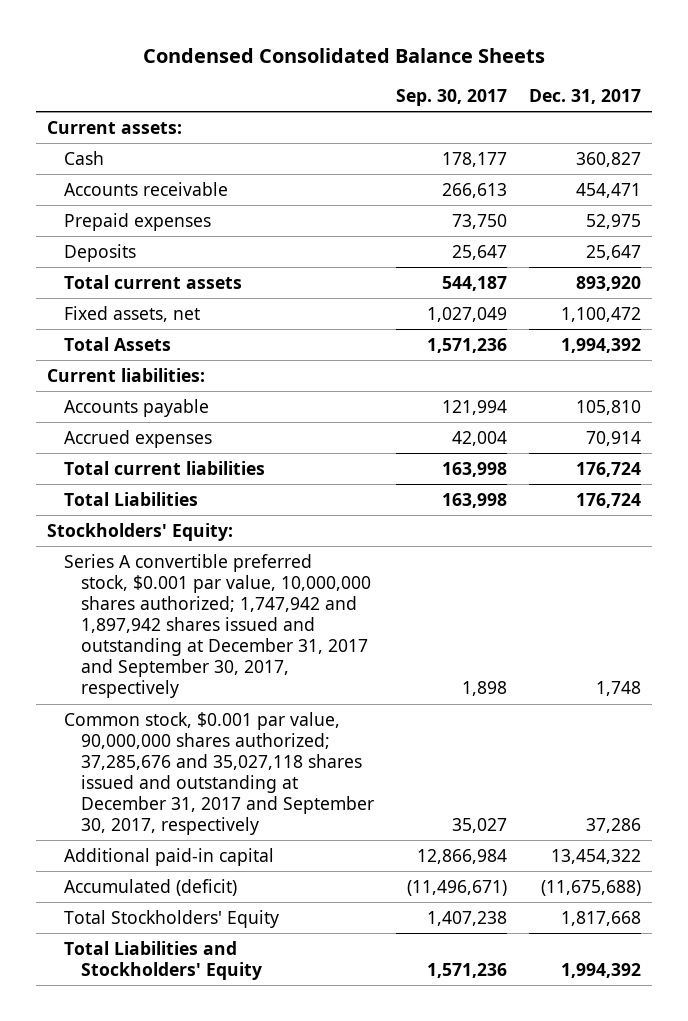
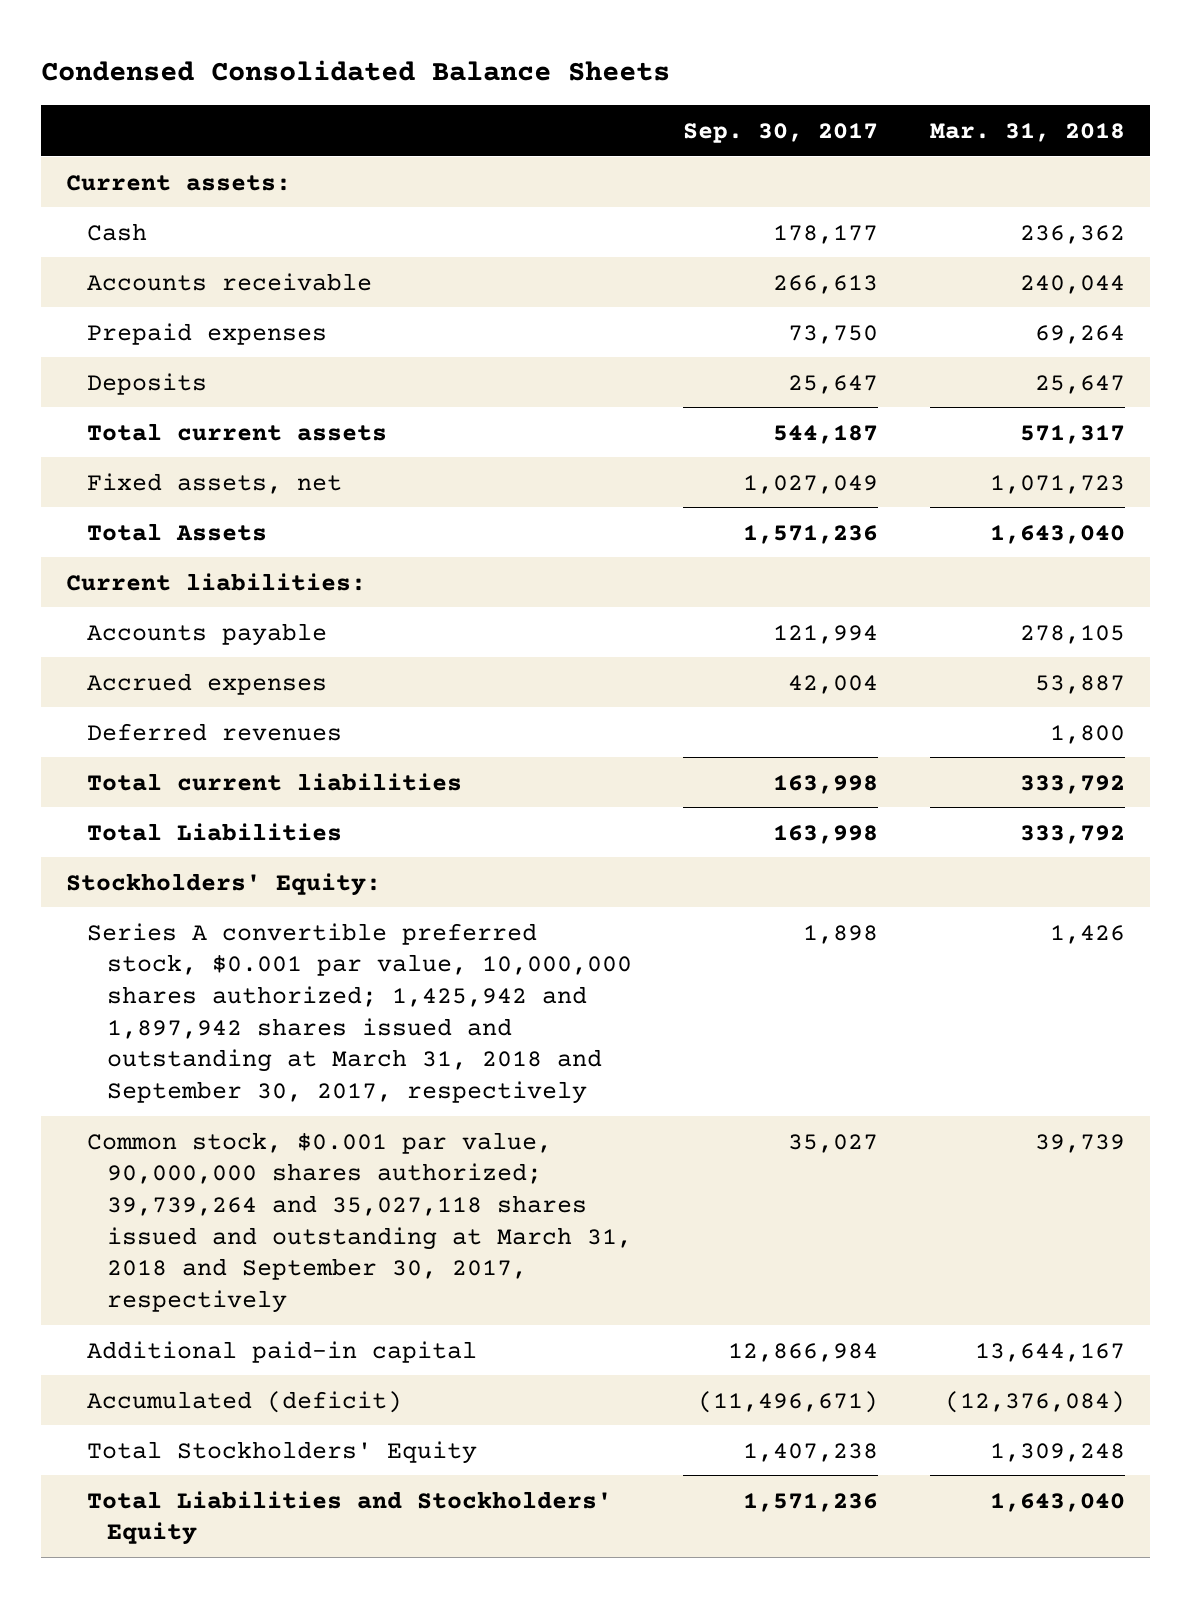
[529,88,642,104] Dec. 31, 2017 -> none
none -> [929,122,1125,142] Mar. 31, 2018
none -> [86,722,342,741] Deferred revenues
[64,553,372,699] Series A convertible preferred stock, $0.001 par value, 10,000,000 shares authorized; 1,747,942 and 1,897,942 shares issued and outstanding at December 31, 2017 and September 30, 2017, respectively -> [86,922,633,1104] Series A convertible preferred stock, $0.001 par value, 10,000,000 shares authorized; 1,425,942 and 1,897,942 shares issued and outstanding at March 31, 2018 and September 30, 2017, respectively
[64,711,375,836] Common stock, $0.001 par value, 90,000,000 shares authorized; 37,285,676 and 35,027,118 shares issued and outstanding at December 31, 2017 and September 30, 2017, respectively -> [86,1131,633,1313] Common stock, $0.001 par value, 90,000,000 shares authorized; 39,739,264 and 35,027,118 shares issued and outstanding at March 31, 2018 and September 30, 2017, respectively

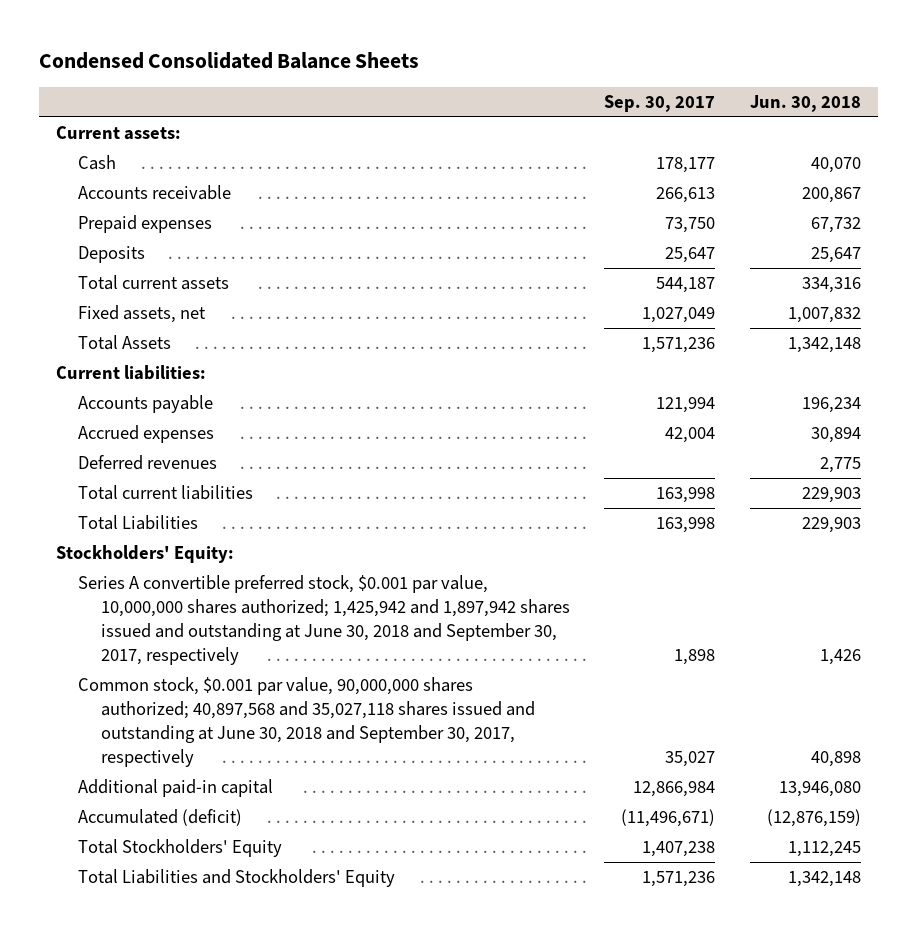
[929,122,1125,142] Mar. 31, 2018 -> none
none -> [749,94,861,112] Jun. 30, 2018
[86,922,633,1104] Series A convertible preferred stock, $0.001 par value, 10,000,000 shares authorized; 1,425,942 and 1,897,942 shares issued and outstanding at March 31, 2018 and September 30, 2017, respectively -> [78,575,570,665] Series A convertible preferred stock, $0.001 par value, 10,000,000 shares authorized; 1,425,942 and 1,897,942 shares issued and outstanding at June 30, 2018 and September 30, 2017, respectively
[86,1131,633,1313] Common stock, $0.001 par value, 90,000,000 shares authorized; 39,739,264 and 35,027,118 shares issued and outstanding at March 31, 2018 and September 30, 2017, respectively -> [78,677,535,767] Common stock, $0.001 par value, 90,000,000 shares authorized; 40,897,568 and 35,027,118 shares issued and outstanding at June 30, 2018 and September 30, 2017, respectively

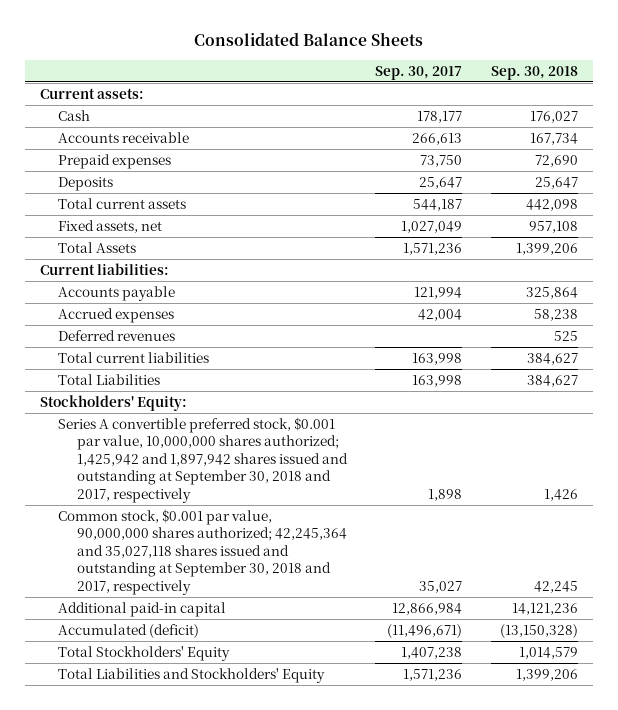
[38,51,419,69] Condensed Consolidated Balance Sheets -> [193,32,423,47] Consolidated Balance Sheets
[749,94,861,112] Jun. 30, 2018 -> none
none -> [491,65,579,80] Sep. 30, 2018
[78,575,570,665] Series A convertible preferred stock, $0.001 par value, 10,000,000 shares authorized; 1,425,942 and 1,897,942 shares issued and outstanding at June 30, 2018 and September 30, 2017, respectively -> [58,417,348,503] Series A convertible preferred stock, $0.001 par value, 10,000,000 shares authorized; 1,425,942 and 1,897,942 shares issued and outstanding at September 30, 2018 and 2017, respectively
[78,677,535,767] Common stock, $0.001 par value, 90,000,000 shares authorized; 40,897,568 and 35,027,118 shares issued and outstanding at June 30, 2018 and September 30, 2017, respectively -> [58,509,347,595] Common stock, $0.001 par value, 90,000,000 shares authorized; 42,245,364 and 35,027,118 shares issued and outstanding at September 30, 2018 and 2017, respectively

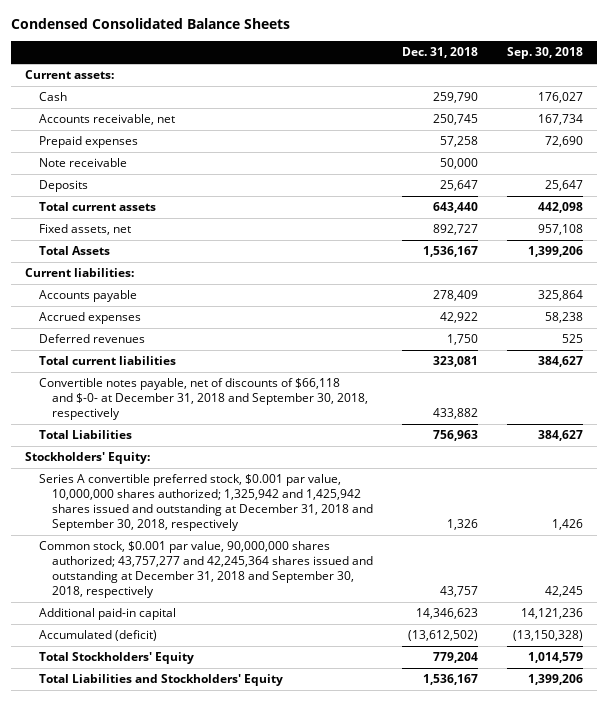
[193,32,423,47] Consolidated Balance Sheets -> [10,17,290,29] Condensed Consolidated Balance Sheets
[375,65,463,80] Sep. 30, 2017 -> none
none -> [401,47,478,59] Dec. 31, 2018
[58,132,190,144] Accounts receivable -> [38,114,175,126] Accounts receivable, net
none -> [38,158,127,168] Note receivable
none -> [38,378,369,420] Convertible notes payable, net of discounts of $66,118 and $-0- at December 31, 2018 and September 30, 2018, respectively
[58,417,348,503] Series A convertible preferred stock, $0.001 par value, 10,000,000 shares authorized; 1,425,942 and 1,897,942 shares issued and outstanding at September 30, 2018 and 2017, respectively -> [38,474,374,531] Series A convertible preferred stock, $0.001 par value, 10,000,000 shares authorized; 1,325,942 and 1,425,942 shares issued and outstanding at December 31, 2018 and September 30, 2018, respectively
[58,509,347,595] Common stock, $0.001 par value, 90,000,000 shares authorized; 42,245,364 and 35,027,118 shares issued and outstanding at September 30, 2018 and 2017, respectively -> [38,541,374,598] Common stock, $0.001 par value, 90,000,000 shares authorized; 43,757,277 and 42,245,364 shares issued and outstanding at December 31, 2018 and September 30, 2018, respectively

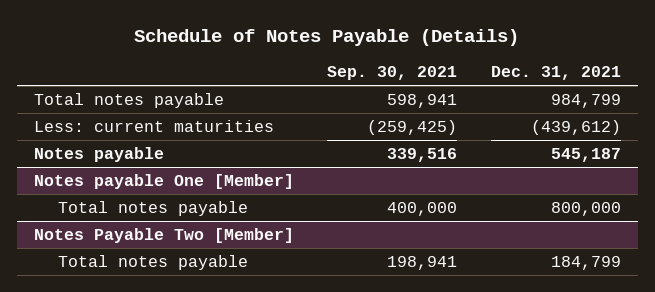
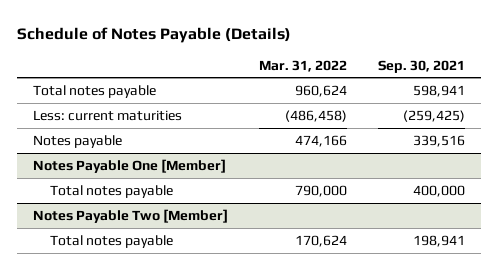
[491,66,622,81] Dec. 31, 2021 -> none
none -> [258,59,347,72] Mar. 31, 2022
[33,173,294,189] Notes payable One [Member] -> [32,158,226,173] Notes Payable One [Member]

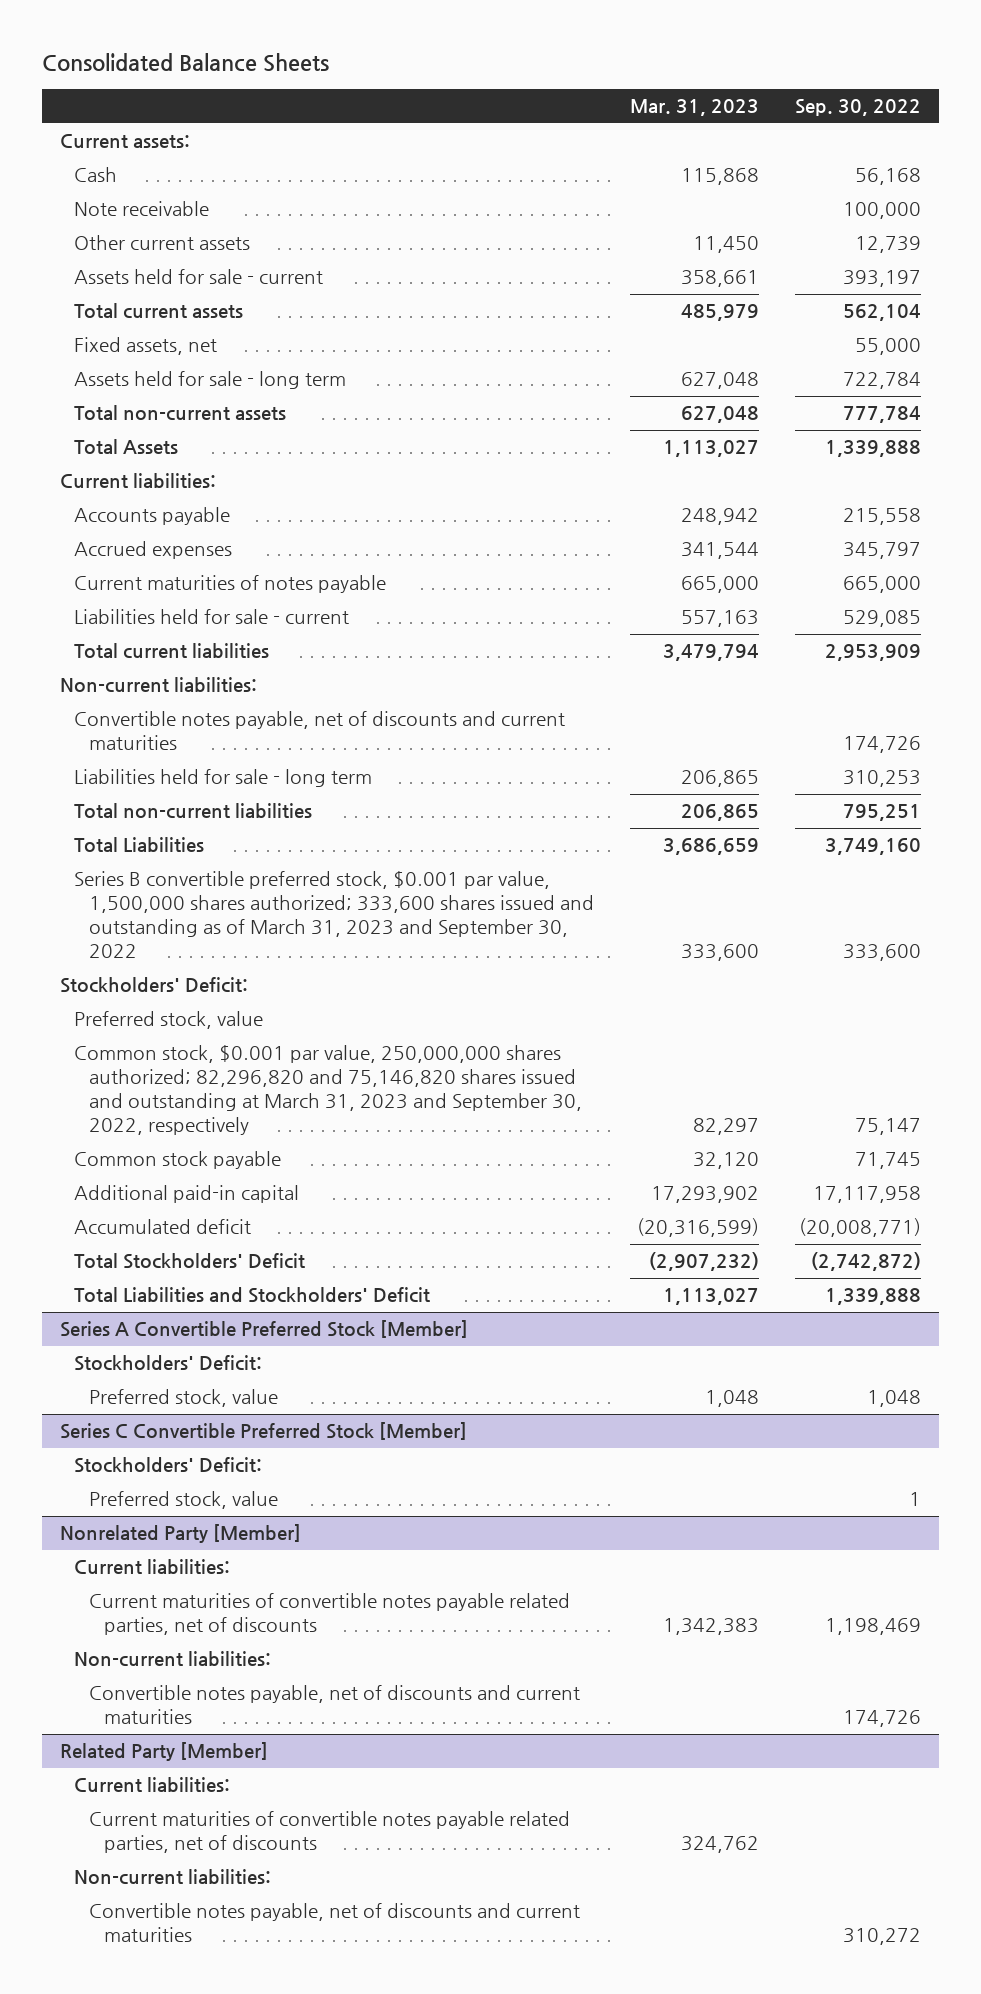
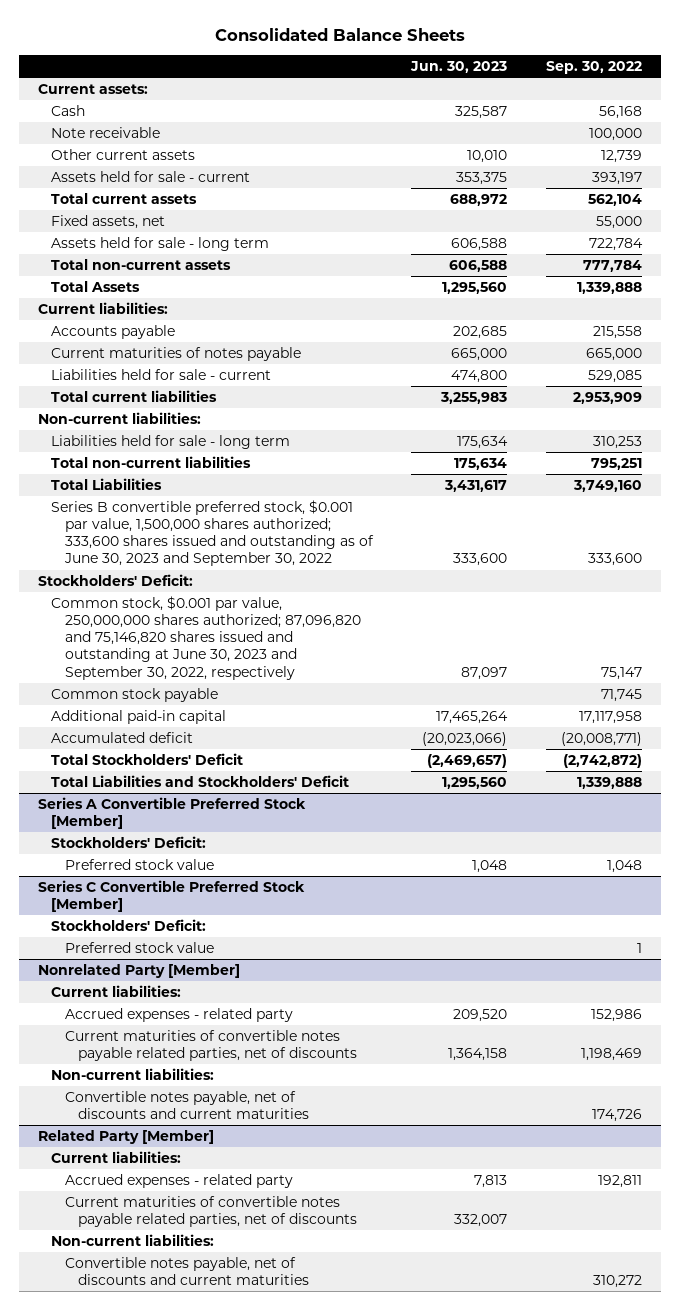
[630,99,760,117] Mar. 31, 2023 -> none
none -> [410,60,508,73] Jun. 30, 2023
[74,541,233,560] Accrued expenses -> none
[74,711,566,751] Convertible notes payable, net of discounts and current maturities -> none
[74,871,595,958] Series B convertible preferred stock, $0.001 par value, 1,500,000 shares authorized; 333,600 shares issued and outstanding as of March 31, 2023 and September 30, 2022 -> [51,500,374,567] Series B convertible preferred stock, $0.001 par value, 1,500,000 shares authorized; 333,600 shares issued and outstanding as of June 30, 2023 and September 30, 2022
[74,1011,264,1030] Preferred stock, value -> none
[74,1045,583,1135] Common stock, $0.001 par value, 250,000,000 shares authorized; 82,296,820 and 75,146,820 shares issued and outstanding at March 31, 2023 and September 30, 2022, respectively -> [51,596,361,680] Common stock, $0.001 par value, 250,000,000 shares authorized; 87,096,820 and 75,146,820 shares issued and outstanding at June 30, 2023 and September 30, 2022, respectively
[89,1389,279,1408] Preferred stock, value -> [64,859,214,871] Preferred stock value
[89,1491,279,1510] Preferred stock, value -> [64,942,214,954] Preferred stock value
none -> [64,1008,293,1023] Accrued expenses - related party
none -> [64,1174,293,1189] Accrued expenses - related party

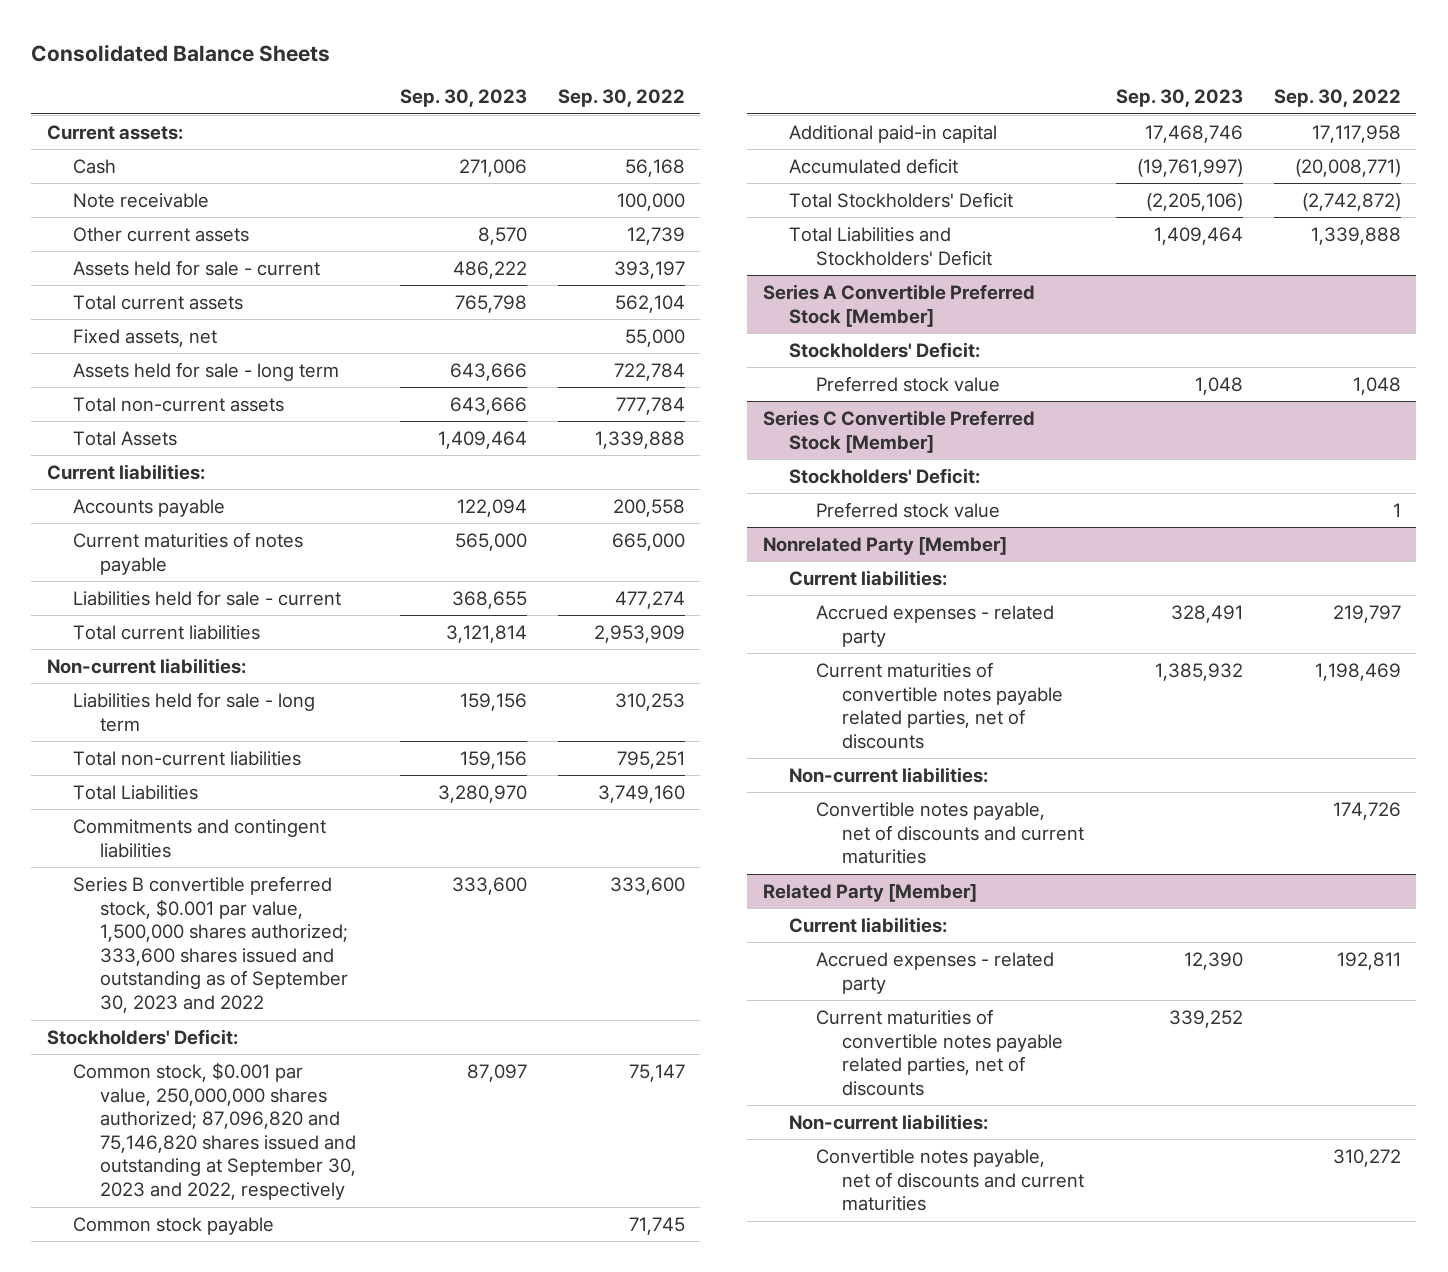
[410,60,508,73] Jun. 30, 2023 -> none
none -> [399,89,527,108] Sep. 30, 2023
[592,326,642,340] 215,558 -> [612,498,685,517] 200,558
[587,370,642,384] 529,085 -> [614,590,685,609] 477,274
none -> [73,818,327,858] Commitments and contingent liabilities
[51,500,374,567] Series B convertible preferred stock, $0.001 par value, 1,500,000 shares authorized; 333,600 shares issued and outstanding as of June 30, 2023 and September 30, 2022 -> [73,875,348,1014] Series B convertible preferred stock, $0.001 par value, 1,500,000 shares authorized; 333,600 shares issued and outstanding as of September 30, 2023 and 2022
[51,596,361,680] Common stock, $0.001 par value, 250,000,000 shares authorized; 87,096,820 and 75,146,820 shares issued and outstanding at June 30, 2023 and September 30, 2022, respectively -> [73,1061,356,1201] Common stock, $0.001 par value, 250,000,000 shares authorized; 87,096,820 and 75,146,820 shares issued and outstanding at September 30, 2023 and 2022, respectively
[590,1009,642,1023] 152,986 -> [1332,604,1401,623] 219,797

